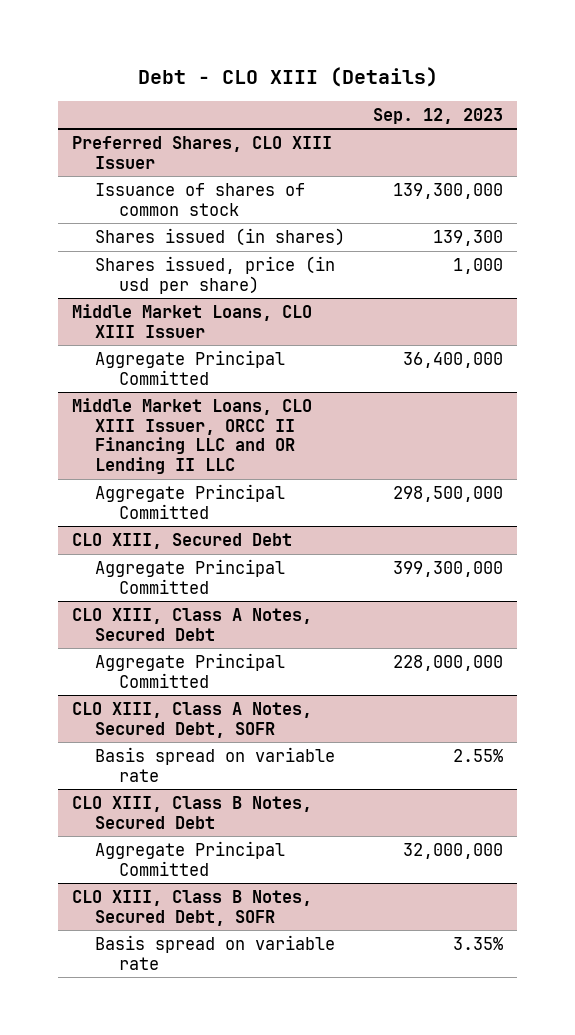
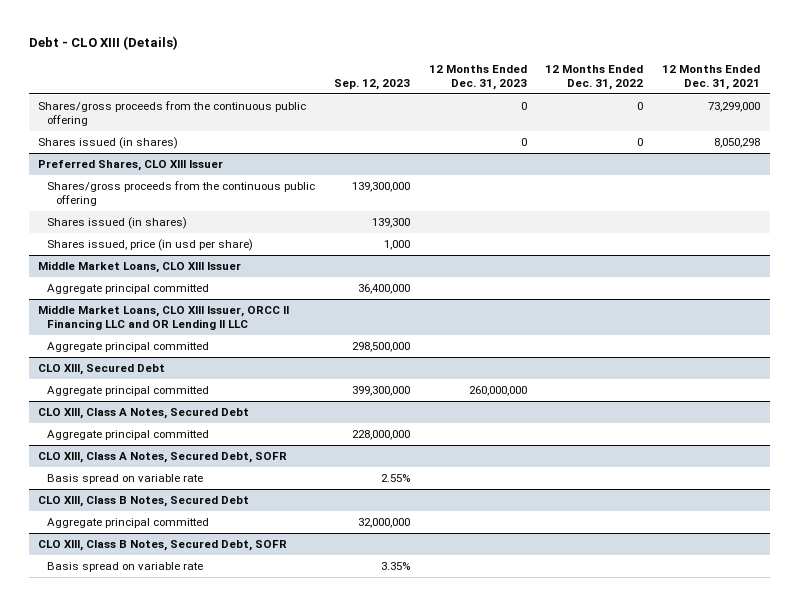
none -> [428,65,527,90] 12 Months Ended Dec. 31, 2023
none -> [545,65,644,90] 12 Months Ended Dec. 31, 2022
none -> [662,65,761,90] 12 Months Ended Dec. 31, 2021
none -> [38,101,307,126] Shares/gross proceeds from the continuous public offering
none -> [38,137,179,150] Shares issued (in shares)
[95,183,306,216] Issuance of shares of common stock -> [47,181,316,206] Shares/gross proceeds from the continuous public offering
[95,350,286,385] Aggregate Principal Committed -> [47,284,210,295] Aggregate principal committed
[95,484,286,519] Aggregate Principal Committed -> [47,342,210,353] Aggregate principal committed
[95,559,286,594] Aggregate Principal Committed -> [47,386,210,397] Aggregate principal committed
[95,653,286,688] Aggregate Principal Committed -> [47,430,210,441] Aggregate principal committed
[95,841,286,876] Aggregate Principal Committed -> [47,518,210,529] Aggregate principal committed

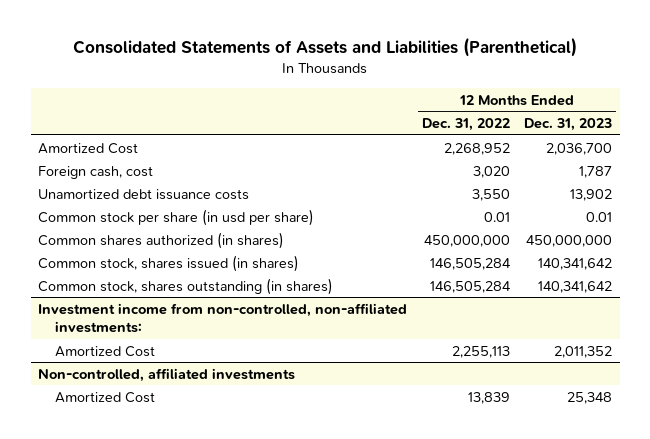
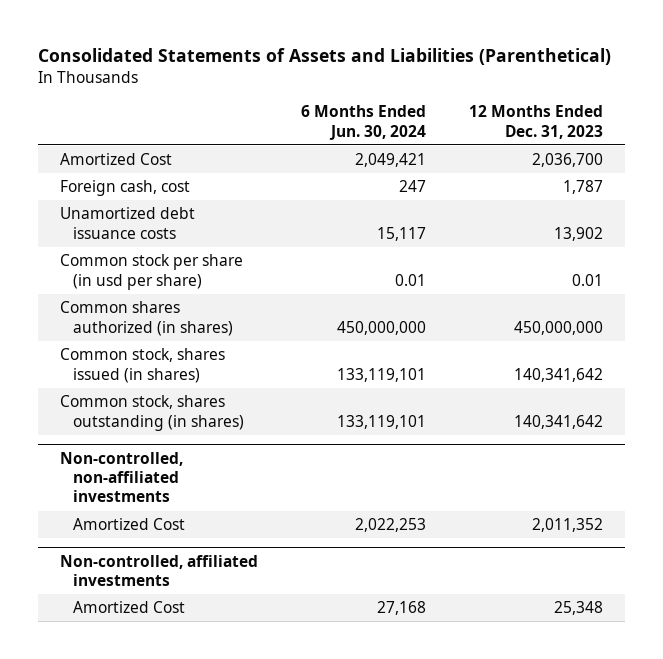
[421,117,510,131] Dec. 31, 2022 -> none
none -> [300,105,426,140] 6 Months Ended Jun. 30, 2024
[38,302,408,334] Investment income from non-controlled, non-affiliated investments: -> [59,451,183,503] Non-controlled, non-affiliated investments

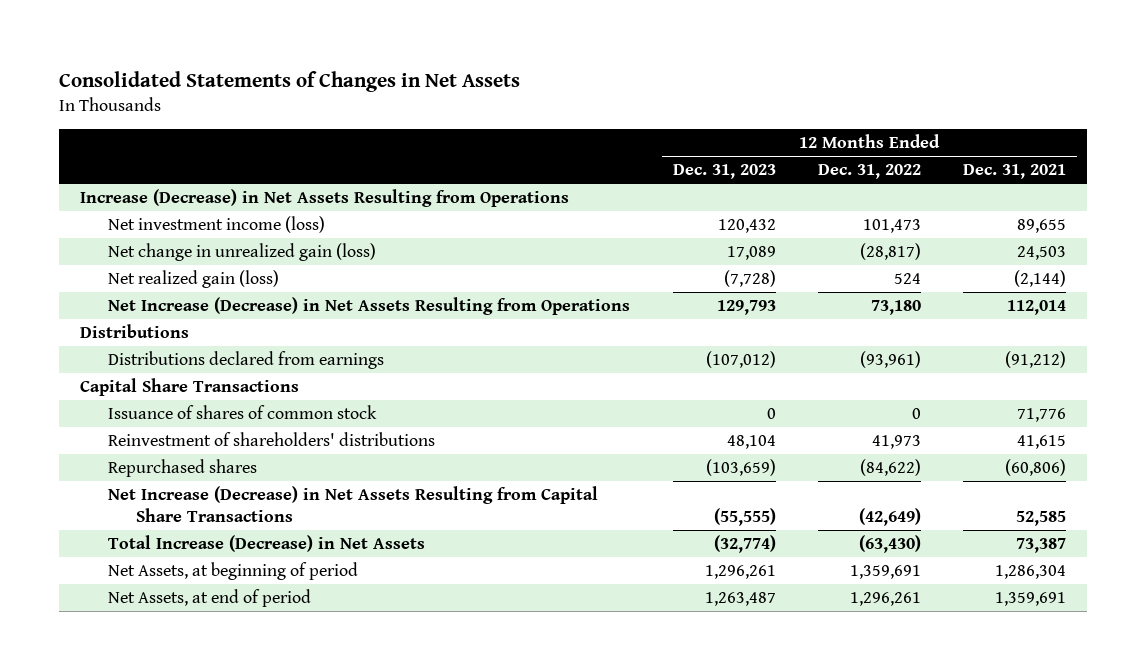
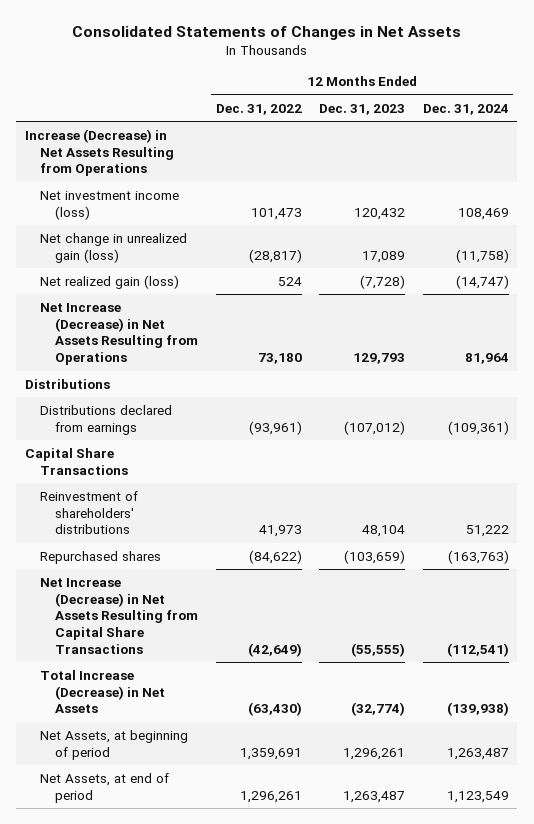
[963,164,1067,180] Dec. 31, 2021 -> none
none -> [422,103,509,115] Dec. 31, 2024
[108,405,378,420] Issuance of shares of common stock -> none

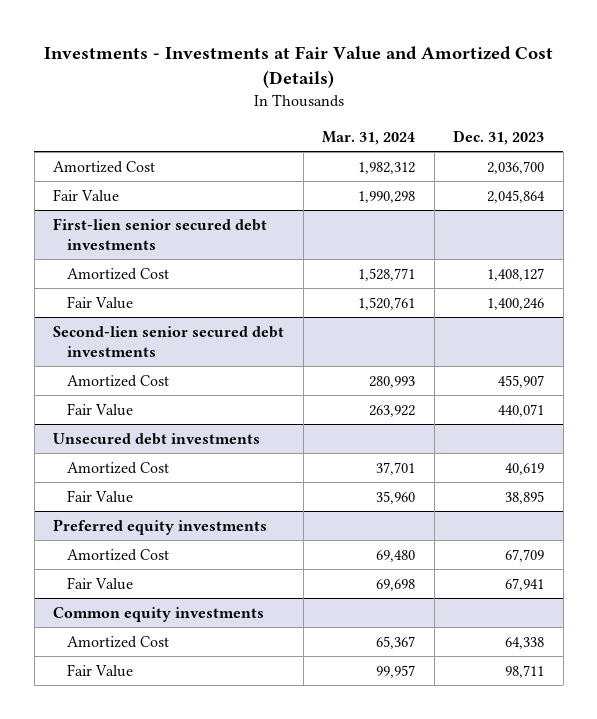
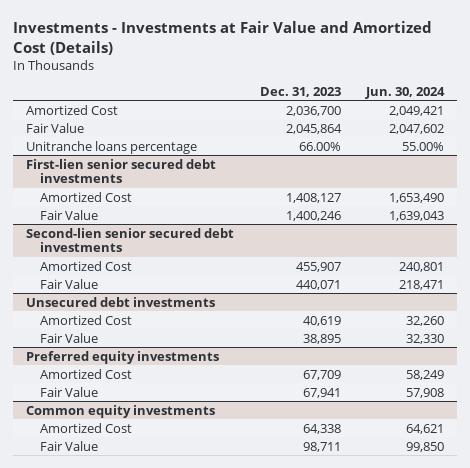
[322,130,416,145] Mar. 31, 2024 -> none
none -> [365,86,446,99] Jun. 30, 2024
none -> [25,140,197,154] Unitranche loans percentage

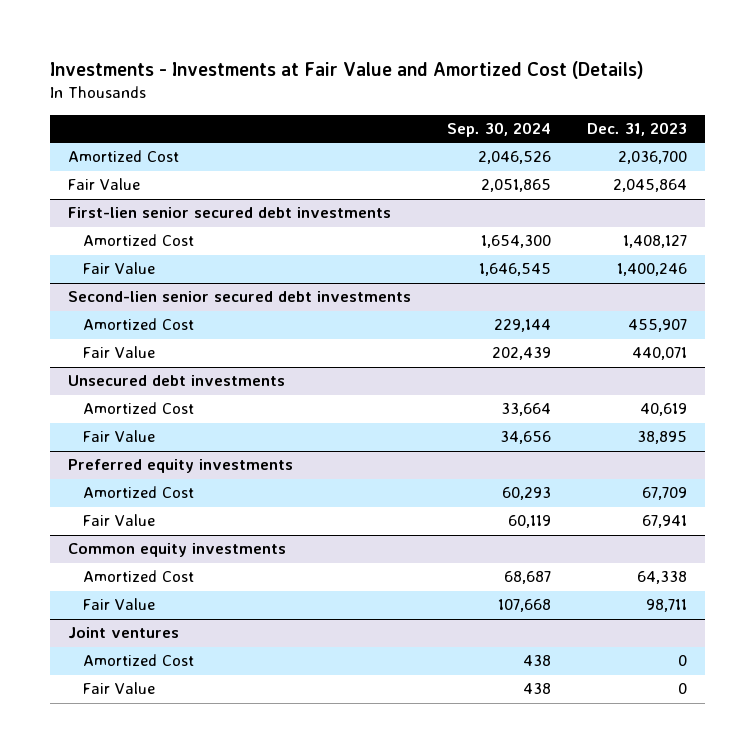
[365,86,446,99] Jun. 30, 2024 -> none
none -> [447,122,552,138] Sep. 30, 2024
[25,140,197,154] Unitranche loans percentage -> none
none -> [68,627,180,640] Joint ventures
none -> [83,654,195,667] Amortized Cost
none -> [83,682,156,695] Fair Value

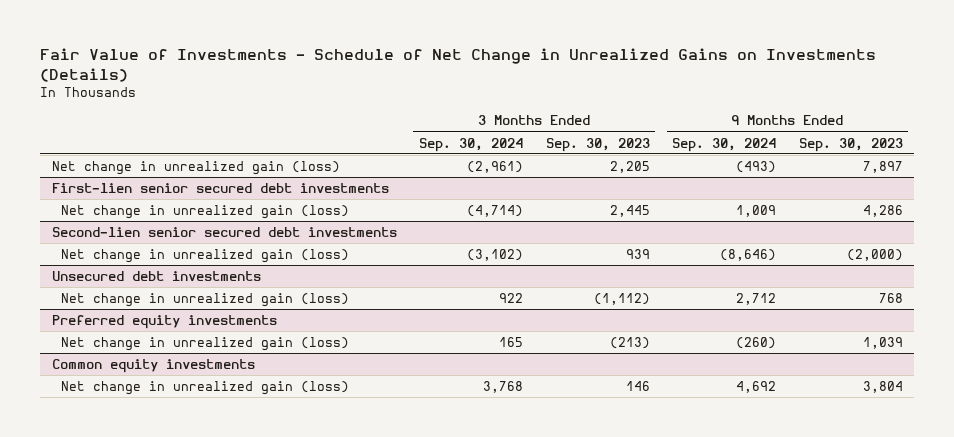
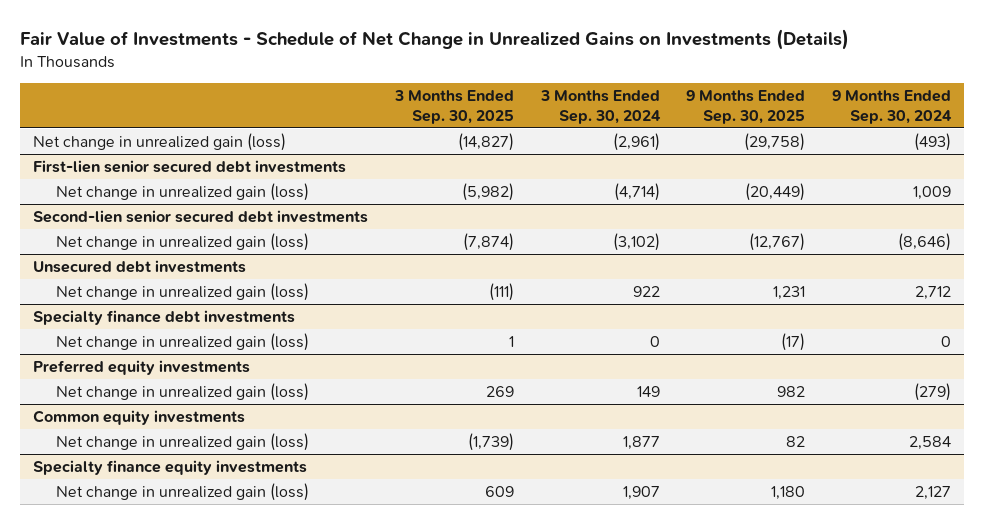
[545,137,650,152] Sep. 30, 2023 -> none
[798,137,903,152] Sep. 30, 2023 -> none
none -> [394,90,515,124] 3 Months Ended Sep. 30, 2025
none -> [686,90,806,124] 9 Months Ended Sep. 30, 2025
none -> [33,310,296,326] Specialty finance debt investments
none -> [55,333,309,352] Net change in unrealized gain (loss)
[499,336,524,347] 165 -> [636,386,660,398] 149
[736,336,777,349] (260) -> [913,383,951,402] (279)
[483,380,524,393] 3,768 -> [622,436,660,451] 1,877
[736,380,777,393] 4,692 -> [908,436,951,451] 2,584
none -> [33,460,308,476] Specialty finance equity investments
none -> [55,483,309,502] Net change in unrealized gain (loss)

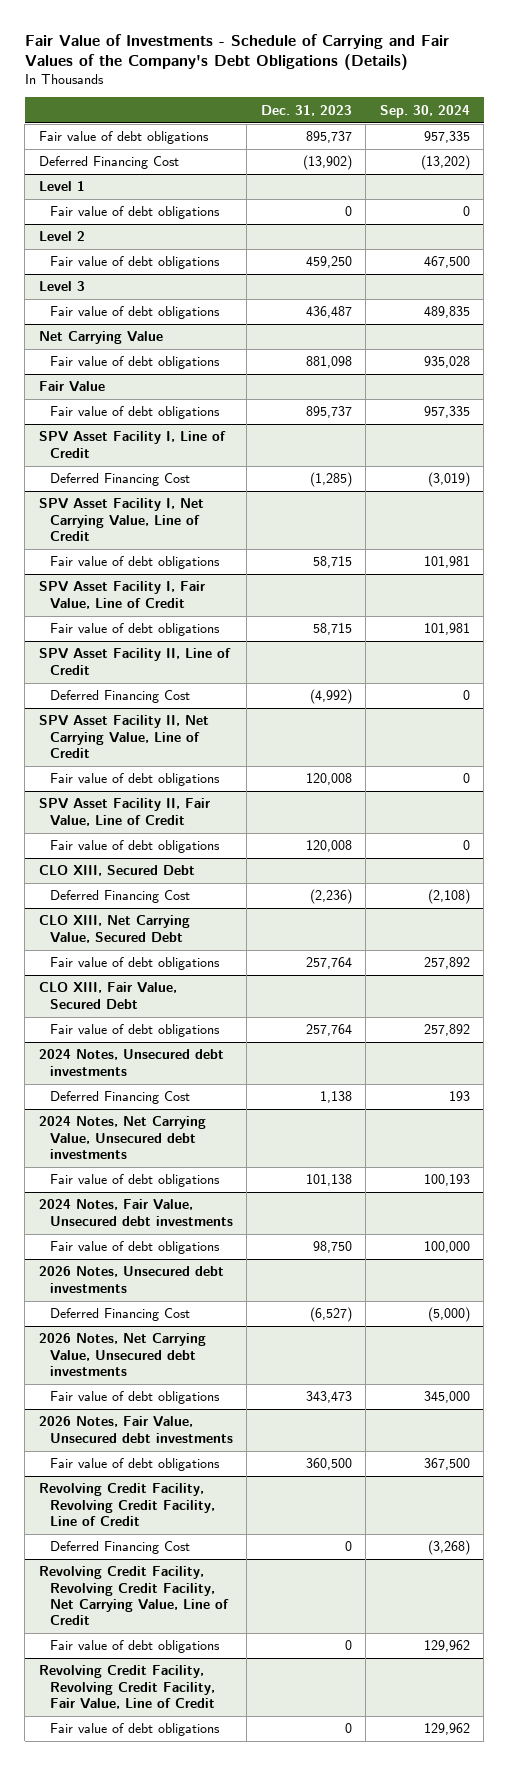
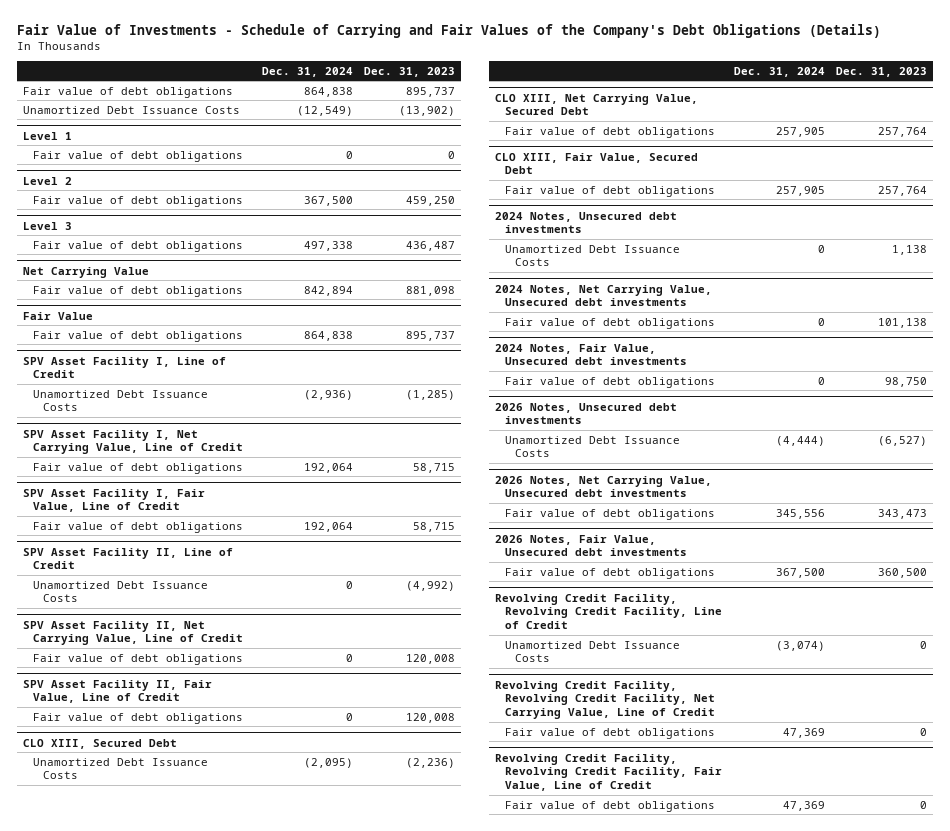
[379,104,470,118] Sep. 30, 2024 -> none
none -> [261,66,353,77] Dec. 31, 2024
[38,156,179,170] Deferred Financing Cost -> [23,105,241,114] Unamortized Debt Issuance Costs
[49,473,190,487] Deferred Financing Cost -> [33,389,209,412] Unamortized Debt Issuance Costs
[49,690,190,704] Deferred Financing Cost -> [33,580,209,603] Unamortized Debt Issuance Costs
[49,890,190,904] Deferred Financing Cost -> [33,757,209,780] Unamortized Debt Issuance Costs
[49,1091,190,1105] Deferred Financing Cost -> [505,244,681,267] Unamortized Debt Issuance Costs
[49,1308,190,1322] Deferred Financing Cost -> [505,435,681,458] Unamortized Debt Issuance Costs
[49,1541,190,1555] Deferred Financing Cost -> [505,640,681,663] Unamortized Debt Issuance Costs

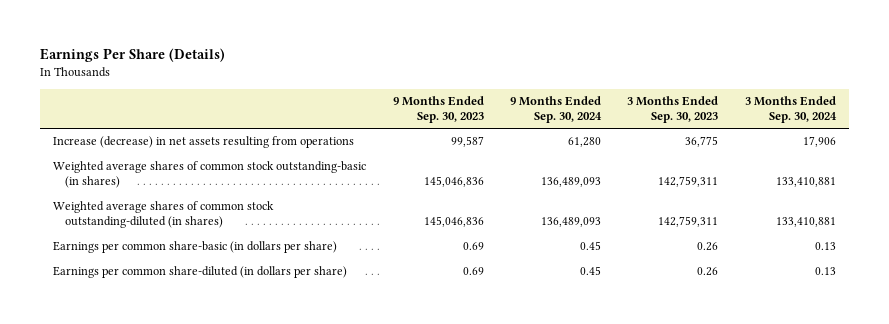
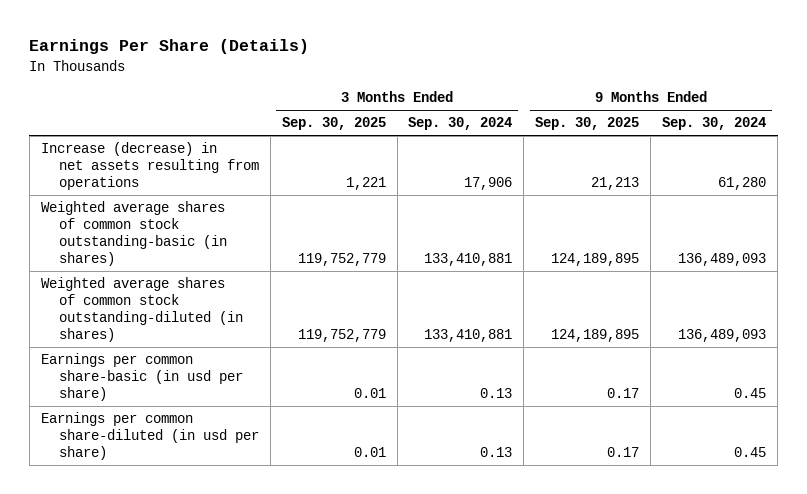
[392,96,484,124] 9 Months Ended Sep. 30, 2023 -> none
[627,96,719,124] 3 Months Ended Sep. 30, 2023 -> none
none -> [281,117,386,131] Sep. 30, 2025
none -> [535,117,640,131] Sep. 30, 2025
[53,241,338,254] Earnings per common share-basic (in dollars per share) -> [40,353,243,402] Earnings per common share-basic (in usd per share)
[53,266,348,279] Earnings per common share-diluted (in dollars per share) -> [40,412,259,461] Earnings per common share-diluted (in usd per share)

